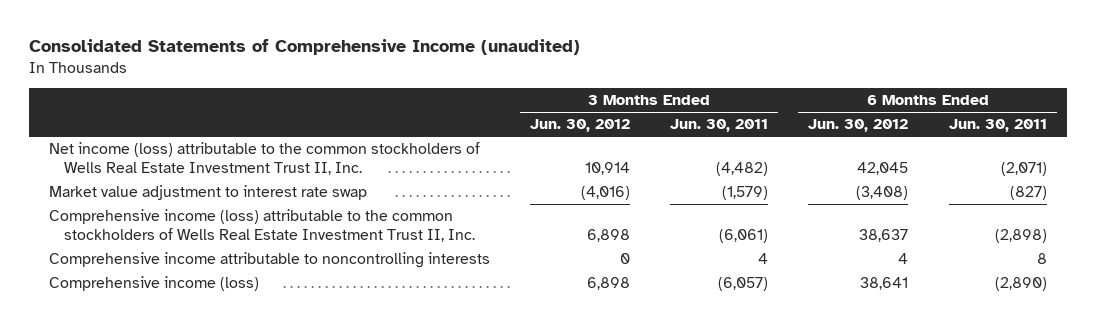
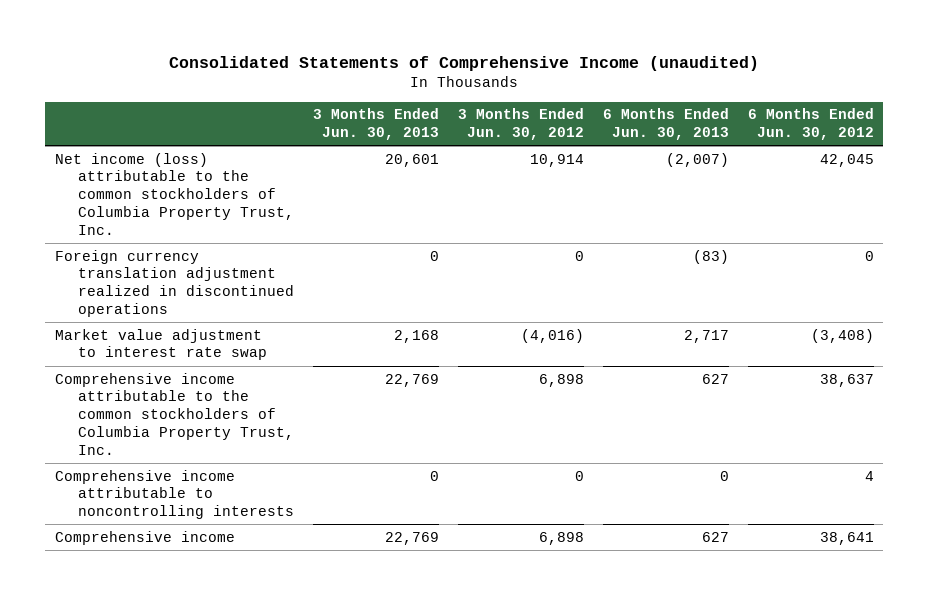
[670,119,769,133] Jun. 30, 2011 -> none
[948,119,1047,133] Jun. 30, 2011 -> none
none -> [312,108,439,141] 3 Months Ended Jun. 30, 2013
none -> [602,108,729,141] 6 Months Ended Jun. 30, 2013
[48,142,480,176] Net income (loss) attributable to the common stockholders of Wells Real Estate Investment Trust II, Inc. -> [54,152,294,235] Net income (loss) attributable to the common stockholders of Columbia Property Trust, Inc.
none -> [54,249,294,318] Foreign currency translation adjustment realized in discontinued operations
[48,209,475,243] Comprehensive income (loss) attributable to the common stockholders of Wells Real Estate Investment Trust II, Inc. -> [54,372,294,455] Comprehensive income attributable to the common stockholders of Columbia Property Trust, Inc.
[48,276,259,292] Comprehensive income (loss) -> [54,530,235,545] Comprehensive income

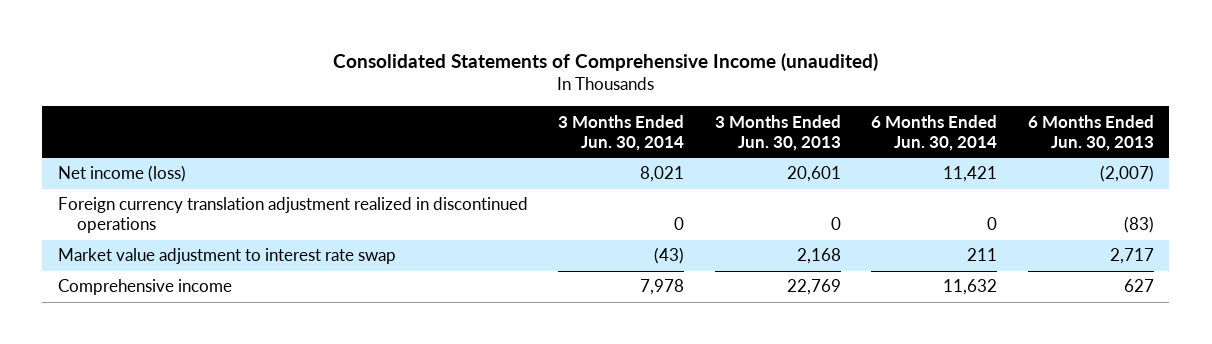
[457,108,584,141] 3 Months Ended Jun. 30, 2012 -> none
[747,108,874,141] 6 Months Ended Jun. 30, 2012 -> none
none -> [558,114,685,151] 3 Months Ended Jun. 30, 2014
none -> [871,114,998,151] 6 Months Ended Jun. 30, 2014
[54,152,294,235] Net income (loss) attributable to the common stockholders of Columbia Property Trust, Inc. -> [57,165,186,183] Net income (loss)
[54,372,294,455] Comprehensive income attributable to the common stockholders of Columbia Property Trust, Inc. -> none
[54,469,294,520] Comprehensive income attributable to noncontrolling interests -> none

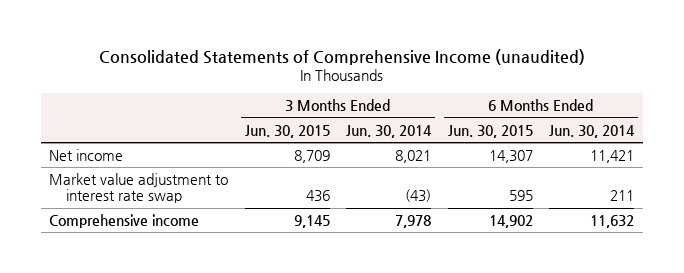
[714,114,841,151] 3 Months Ended Jun. 30, 2013 -> none
[1028,114,1155,151] 6 Months Ended Jun. 30, 2013 -> none
none -> [244,124,330,138] Jun. 30, 2015
none -> [447,124,533,138] Jun. 30, 2015
[57,197,528,234] Foreign currency translation adjustment realized in discontinued operations -> none
[57,165,186,183] Net income (loss) -> [49,148,124,161] Net income

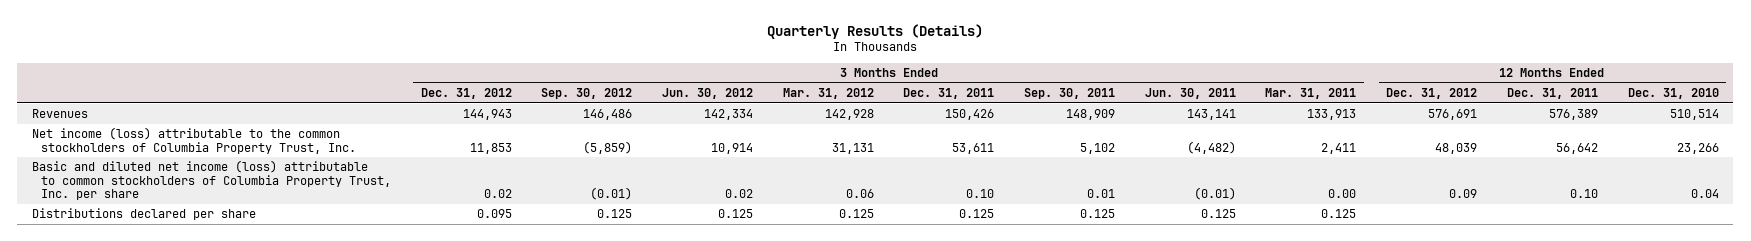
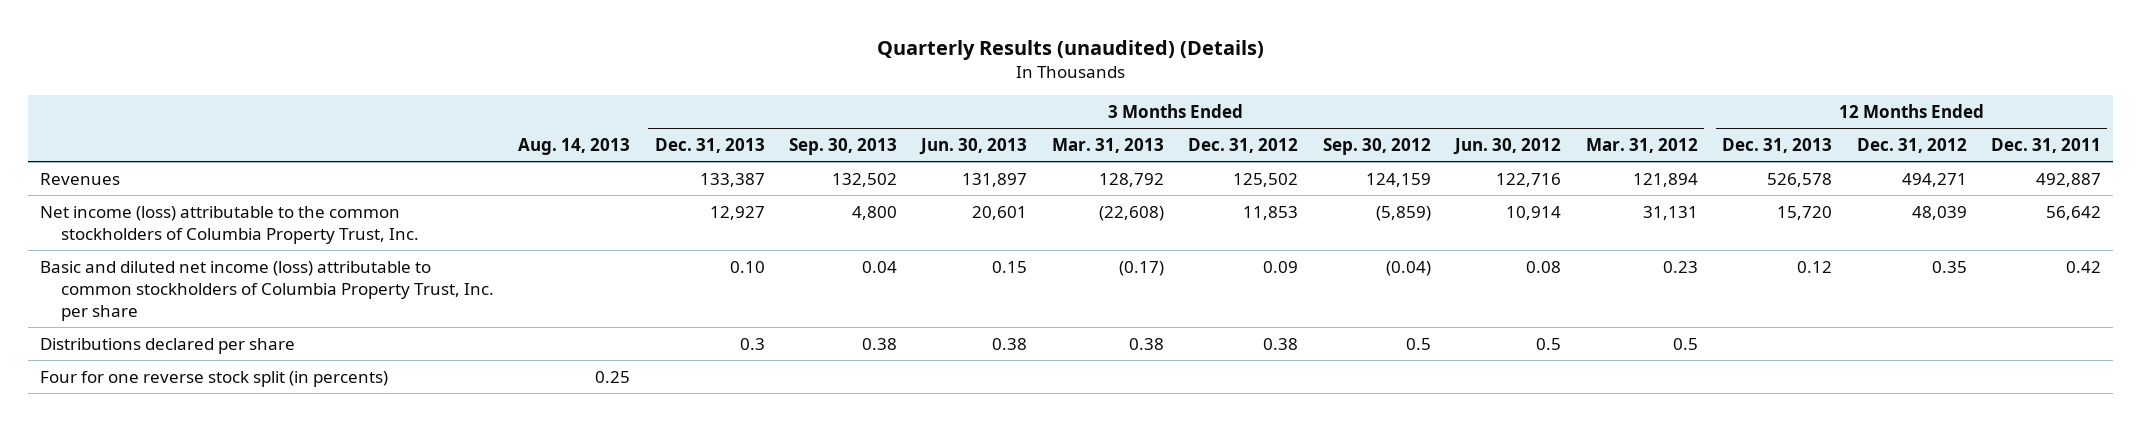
[767,23,984,39] Quarterly Results (Details) -> [876,39,1264,60] Quarterly Results (unaudited) (Details)
[903,88,995,100] Dec. 31, 2011 -> none
[1024,88,1116,100] Sep. 30, 2011 -> none
[1144,88,1236,100] Jun. 30, 2011 -> none
[1265,88,1357,100] Mar. 31, 2011 -> none
[1627,88,1719,100] Dec. 31, 2010 -> none
none -> [518,137,631,155] Aug. 14, 2013
none -> [654,137,765,153] Dec. 31, 2013
none -> [788,137,897,155] Sep. 30, 2013
none -> [919,137,1028,155] Jun. 30, 2013
none -> [1051,137,1164,153] Mar. 31, 2013
none -> [1722,137,1833,153] Dec. 31, 2013
[462,109,512,121] 144,943 -> [1233,172,1299,187] 125,502
[583,109,633,121] 146,486 -> [1365,172,1431,187] 124,159
[703,109,753,121] 142,334 -> [1496,172,1562,187] 122,716
[824,109,874,121] 142,928 -> [1632,172,1698,187] 121,894
[1428,109,1478,121] 576,691 -> [1901,172,1967,187] 494,271
[1548,109,1598,121] 576,389 -> [2036,172,2102,187] 492,887
[483,189,512,199] 0.02 -> [1263,260,1299,273] 0.09
[590,187,633,201] (0.01) -> [1385,260,1431,276] (0.04)
[724,189,753,199] 0.02 -> [1526,260,1562,273] 0.08
[845,189,874,199] 0.06 -> [1662,260,1698,273] 0.23
[1449,189,1478,199] 0.09 -> [1931,260,1967,273] 0.35
[1569,189,1598,199] 0.10 -> [2066,260,2102,273] 0.42
[476,209,512,219] 0.095 -> [1263,337,1299,350] 0.38
[597,209,633,219] 0.125 -> [1405,337,1431,350] 0.5
[717,209,753,219] 0.125 -> [1536,337,1562,350] 0.5
[838,209,874,219] 0.125 -> [1672,337,1698,350] 0.5
none -> [40,370,389,387] Four for one reverse stock split (in percents)

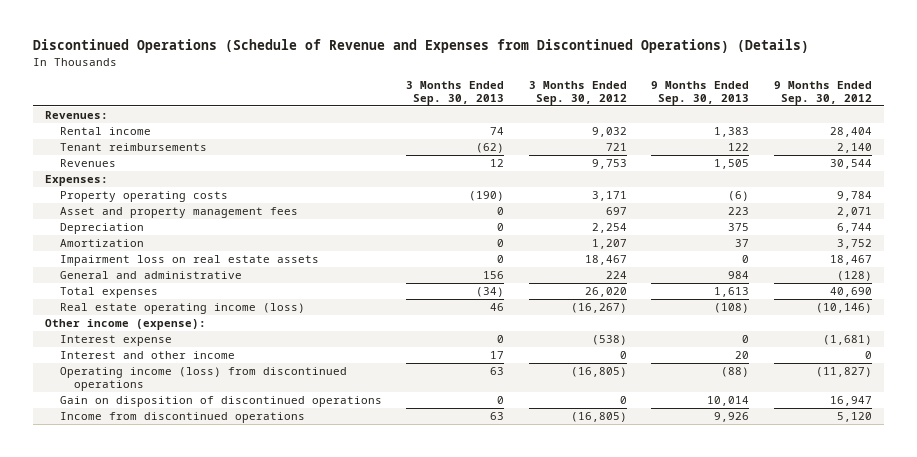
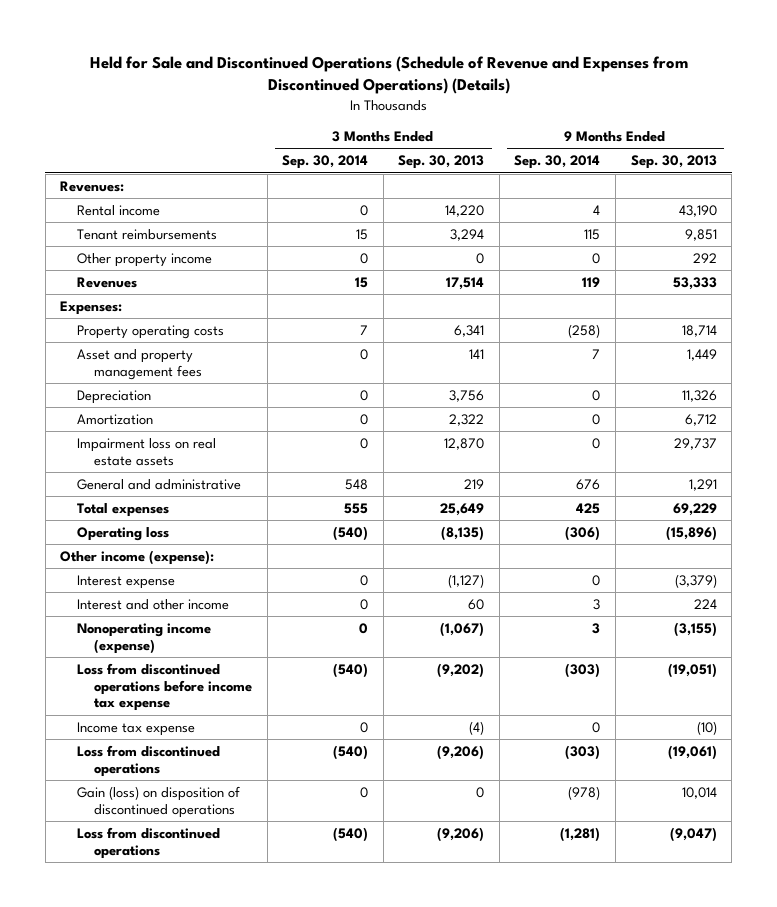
[33,39,810,54] Discontinued Operations (Schedule of Revenue and Expenses from Discontinued Operations) (Details) -> [89,55,688,95] Held for Sale and Discontinued Operations (Schedule of Revenue and Expenses from Discontinued Operations) (Details)
[528,80,627,105] 3 Months Ended Sep. 30, 2012 -> none
[773,80,872,105] 9 Months Ended Sep. 30, 2012 -> none
none -> [282,155,369,170] Sep. 30, 2014
none -> [514,155,601,170] Sep. 30, 2014
[490,126,505,135] 74 -> [445,204,485,217] 14,220
[714,126,750,137] 1,383 -> [678,204,717,217] 43,190
[476,142,505,153] (62) -> [450,228,485,241] 3,294
[728,142,750,151] 122 -> [684,228,717,241] 9,851
none -> [77,252,213,267] Other property income
[490,158,505,167] 12 -> [446,276,485,290] 17,514
[714,158,750,169] 1,505 -> [672,276,717,290] 53,333
[469,190,505,201] (190) -> [454,324,485,337] 6,341
[728,190,750,201] (6) -> [681,324,717,337] 18,714
[497,206,505,215] 0 -> [469,348,485,359] 141
[728,206,750,215] 223 -> [686,348,717,361] 1,449
[497,222,505,231] 0 -> [449,389,485,402] 3,756
[728,222,750,231] 375 -> [681,389,717,402] 11,326
[497,238,505,247] 0 -> [449,413,485,426] 2,322
[735,238,750,247] 37 -> [684,413,717,426] 6,712
[497,254,505,263] 0 -> [444,437,485,450] 12,870
[742,254,750,263] 0 -> [673,437,717,450] 29,737
[483,270,505,279] 156 -> [464,478,485,489] 219
[728,270,750,279] 984 -> [688,478,717,491] 1,291
[476,286,505,297] (34) -> [440,502,485,516] 25,649
[714,286,750,297] 1,613 -> [672,502,717,516] 69,229
[59,302,305,314] Real estate operating income (loss) -> [77,526,170,541] Operating loss
[490,302,505,311] 46 -> [441,525,485,541] (8,135)
[714,302,750,313] (108) -> [665,525,717,541] (15,896)
[497,334,505,343] 0 -> [448,573,485,588] (1,127)
[742,334,750,343] 0 -> [674,573,717,588] (3,379)
[490,350,505,359] 17 -> [468,598,485,610] 60
[735,350,750,359] 20 -> [693,598,717,609] 224
none -> [77,622,212,654] Nonoperating income (expense)
none -> [77,662,252,712] Loss from discontinued operations before income tax expense
none -> [77,721,196,736] Income tax expense
[59,366,347,391] Operating income (loss) from discontinued operations -> [77,744,221,777] Loss from discontinued operations
[490,366,505,375] 63 -> [437,744,485,760] (9,206)
[721,366,750,377] (88) -> [667,744,717,760] (19,061)
[59,395,382,407] Gain on disposition of discontinued operations -> [77,785,241,818] Gain (loss) on disposition of discontinued operations
[59,411,305,423] Income from discontinued operations -> [77,826,221,859] Loss from discontinued operations
[490,411,505,420] 63 -> [437,826,485,842] (9,206)
[714,411,750,422] 9,926 -> [669,826,717,842] (9,047)

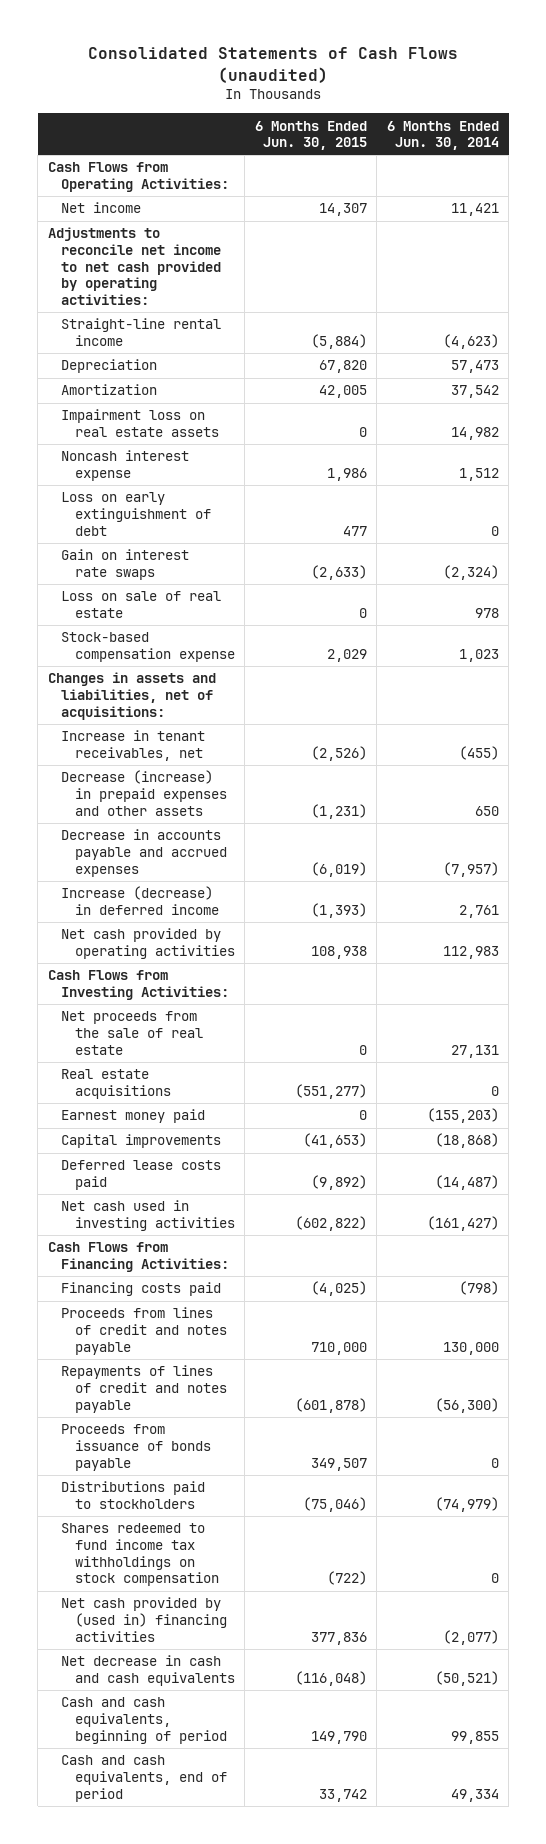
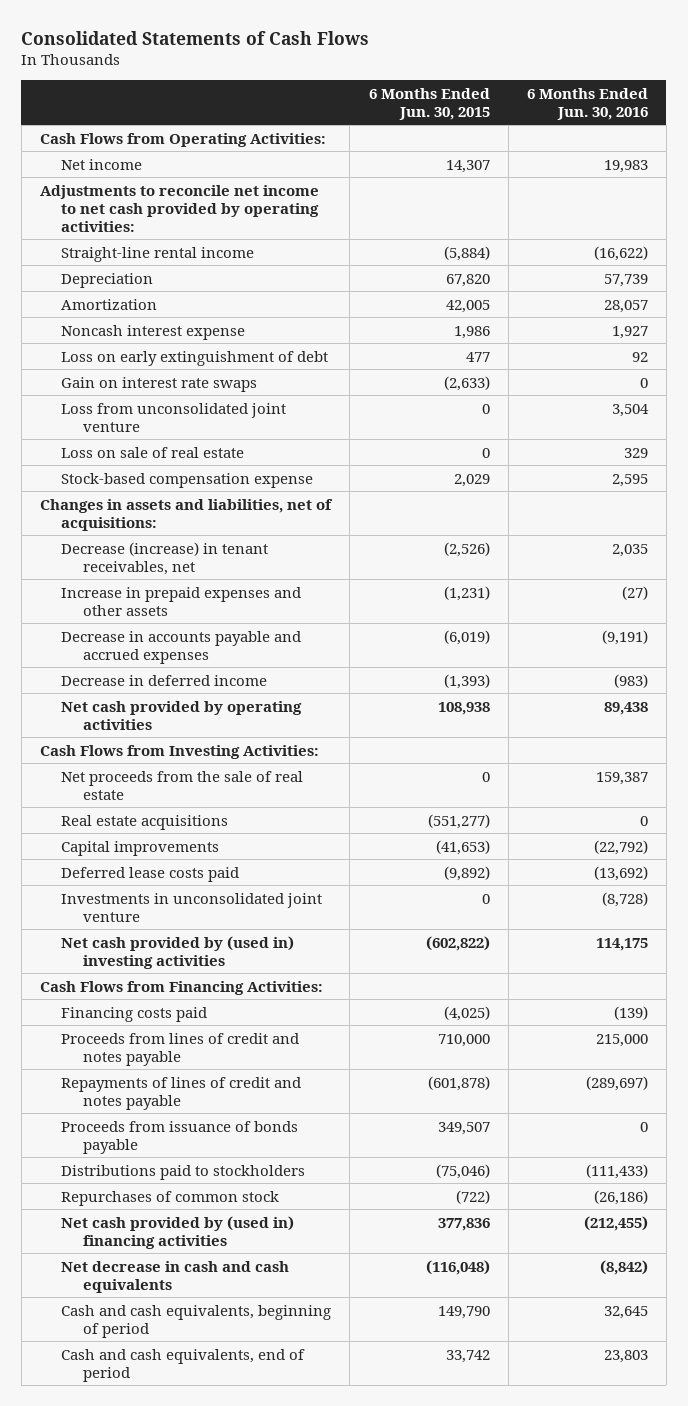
[88,47,459,83] Consolidated Statements of Cash Flows (unaudited) -> [21,30,370,45] Consolidated Statements of Cash Flows
[386,120,499,151] 6 Months Ended Jun. 30, 2014 -> none
none -> [526,87,648,120] 6 Months Ended Jun. 30, 2016
[61,409,220,437] Impairment loss on real estate assets -> none
none -> [61,402,287,432] Loss from unconsolidated joint venture
[61,730,206,761] Increase in tenant receivables, net -> [61,541,269,575] Decrease (increase) in tenant receivables, net
[61,770,228,816] Decrease (increase) in prepaid expenses and other assets -> [61,586,302,616] Increase in prepaid expenses and other assets
[61,886,220,915] Increase (decrease) in deferred income -> [61,674,268,686] Decrease in deferred income
[61,1109,206,1124] Earnest money paid -> none
none -> [61,892,323,922] Investments in unconsolidated joint venture
[61,1200,236,1231] Net cash used in investing activities -> [61,935,295,969] Net cash provided by (used in) investing activities
[61,1523,220,1587] Shares redeemed to fund income tax withholdings on stock compensation -> [61,1190,280,1206] Repurchases of common stock

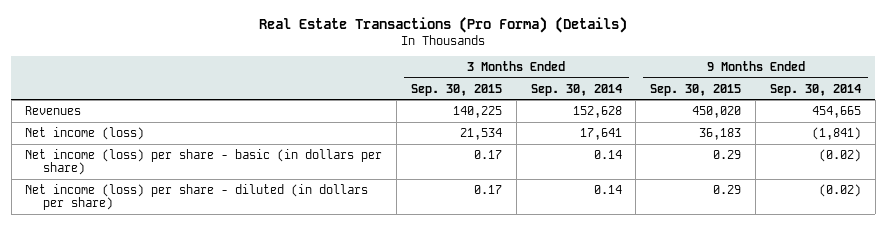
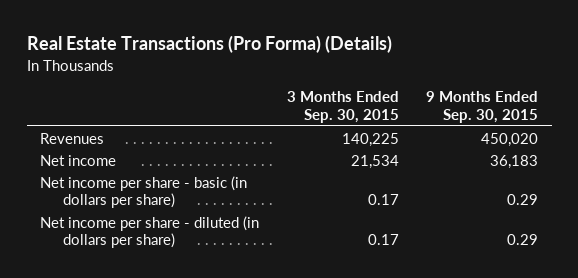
[530,83,622,96] Sep. 30, 2014 -> none
[769,83,861,96] Sep. 30, 2014 -> none
[25,126,145,140] Net income (loss) -> [40,154,117,166] Net income
[25,148,383,176] Net income (loss) per share - basic (in dollars per share) -> [40,175,248,209] Net income per share - basic (in dollars per share)
[25,183,369,211] Net income (loss) per share - diluted (in dollars per share) -> [40,215,260,249] Net income per share - diluted (in dollars per share)

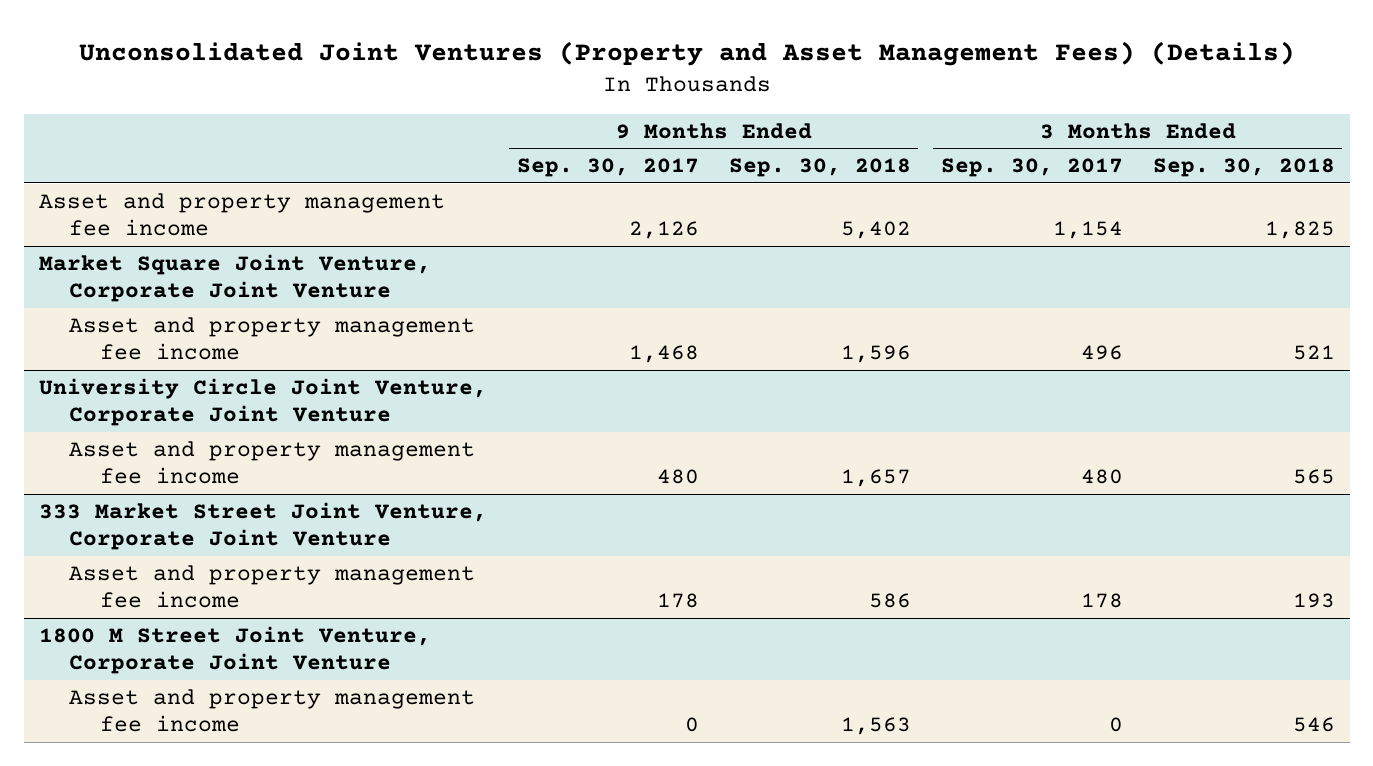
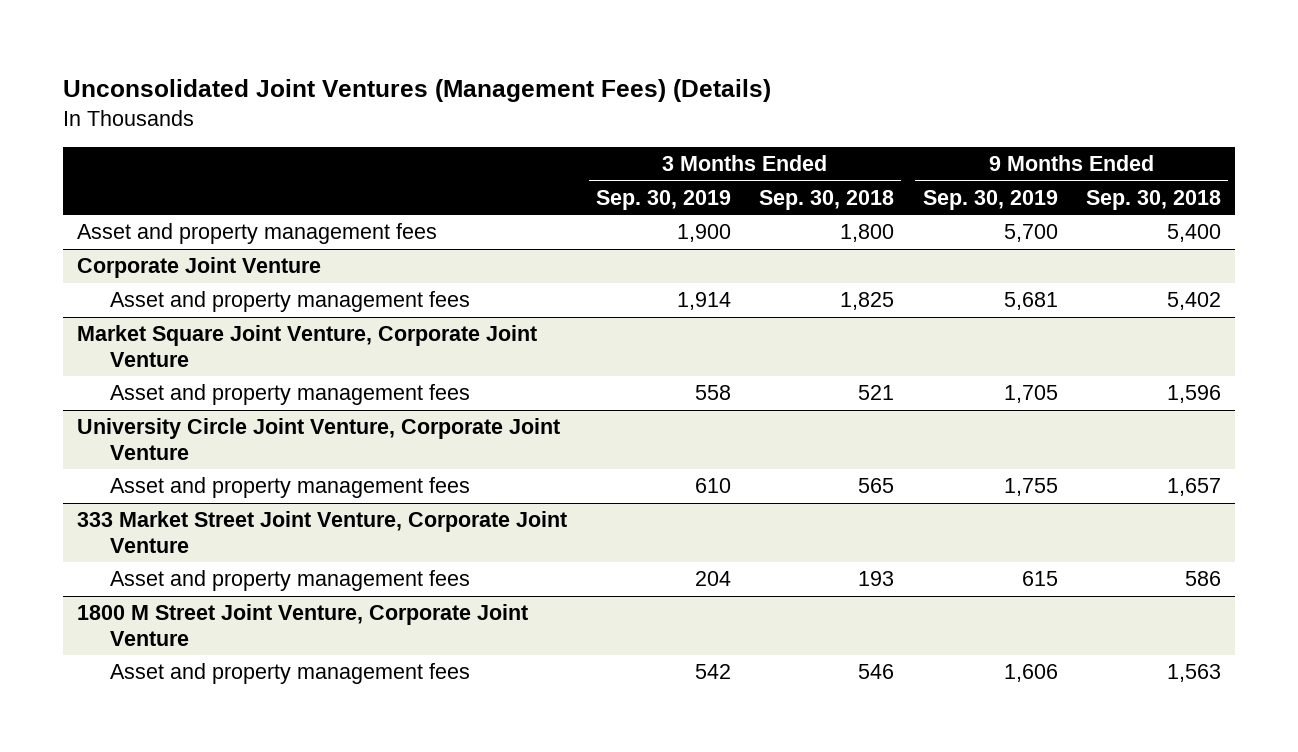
[78,40,1295,66] Unconsolidated Joint Ventures (Property and Asset Management Fees) (Details) -> [63,78,772,102] Unconsolidated Joint Ventures (Management Fees) (Details)
[516,158,699,178] Sep. 30, 2017 -> none
[940,158,1123,178] Sep. 30, 2017 -> none
none -> [595,189,731,210] Sep. 30, 2019
none -> [922,189,1058,210] Sep. 30, 2019
[38,192,445,237] Asset and property management fee income -> [77,223,438,245] Asset and property management fees
[840,221,911,240] 5,402 -> [1166,224,1221,243] 5,400
[1264,221,1335,240] 1,825 -> [840,224,895,243] 1,800
none -> [77,257,322,279] Corporate Joint Venture
none -> [109,291,470,313] Asset and property management fees
[69,316,476,361] Asset and property management fee income -> [109,384,470,406] Asset and property management fees
[69,440,476,485] Asset and property management fee income -> [109,477,470,499] Asset and property management fees
[69,564,476,609] Asset and property management fee income -> [109,570,470,592] Asset and property management fees
[69,688,476,733] Asset and property management fee income -> [109,663,470,685] Asset and property management fees

